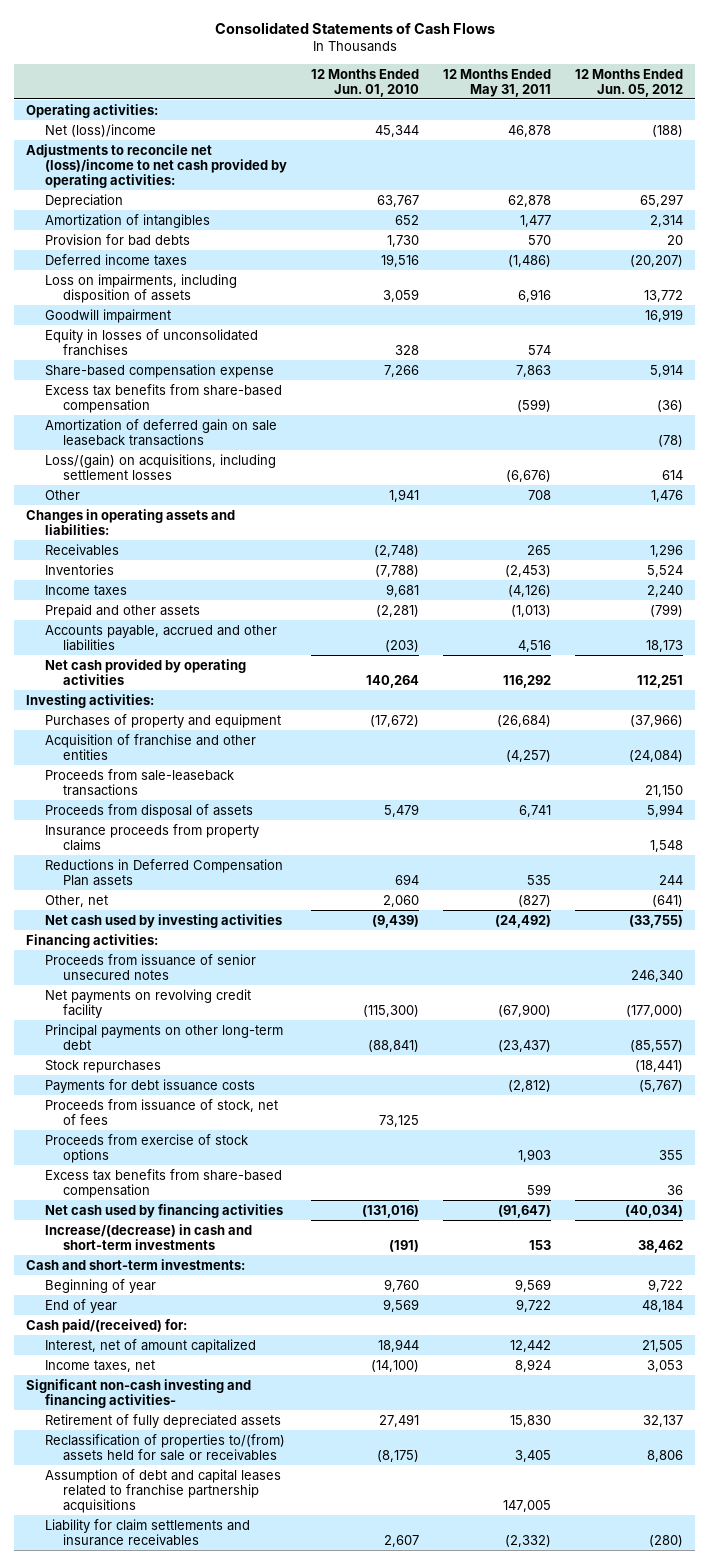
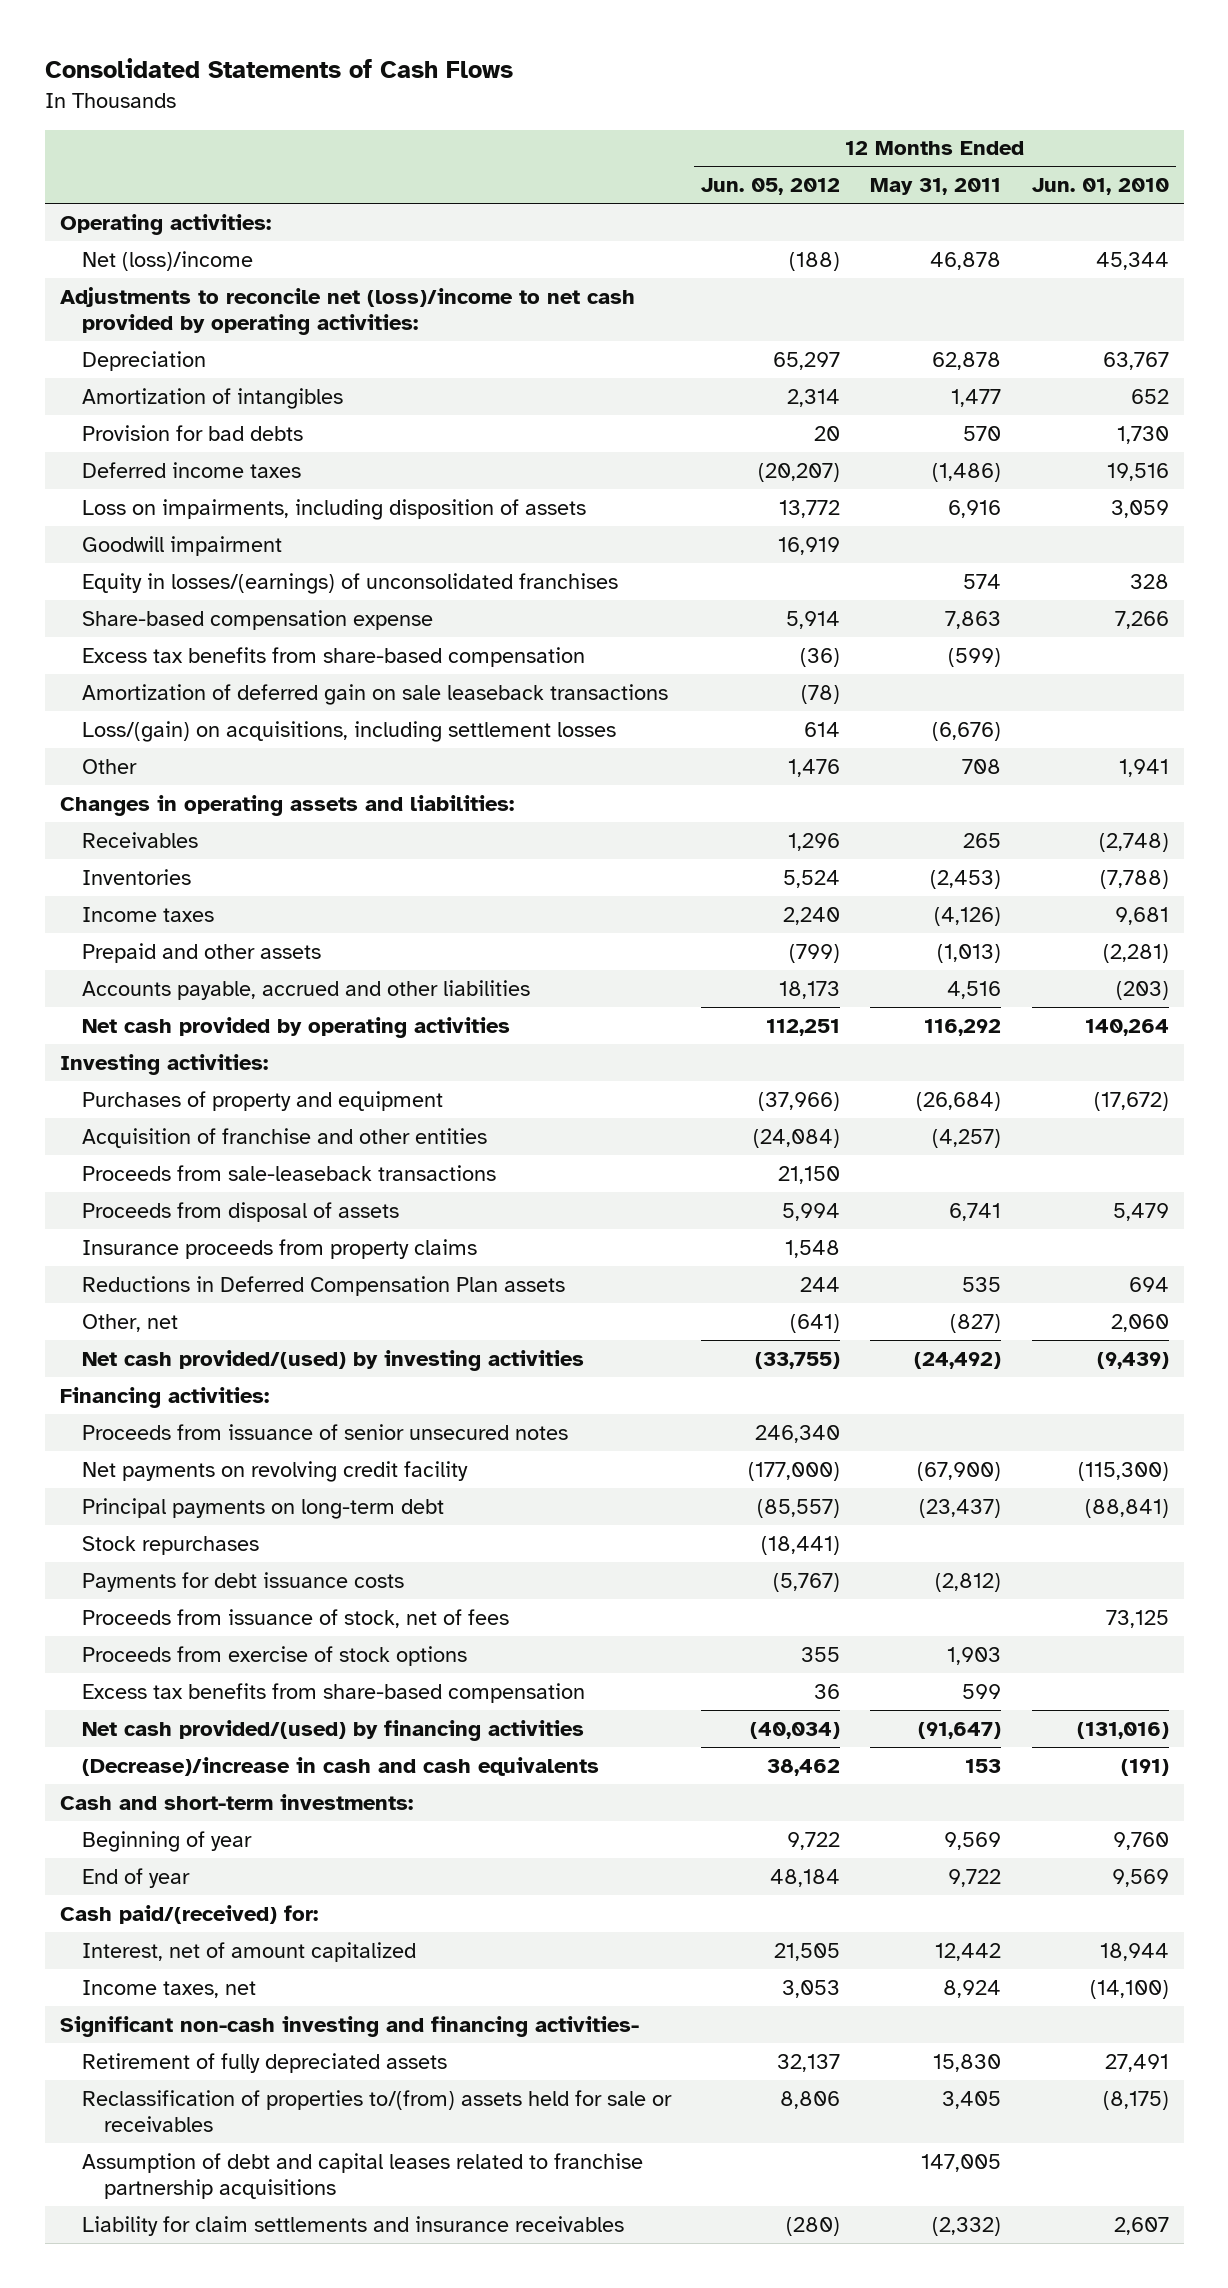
[44,328,258,356] Equity in losses of unconsolidated franchises -> [82,572,619,594] Equity in losses/(earnings) of unconsolidated franchises
[44,913,282,928] Net cash used by investing activities -> [82,1349,585,1371] Net cash provided/(used) by investing activities
[44,1023,283,1050] Principal payments on other long-term debt -> [82,1497,445,1519] Principal payments on long-term debt
[44,1203,283,1218] Net cash used by financing activities -> [82,1719,585,1741] Net cash provided/(used) by financing activities
[44,1223,252,1250] Increase/(decrease) in cash and short-term investments -> [82,1756,600,1776] (Decrease)/increase in cash and cash equivalents

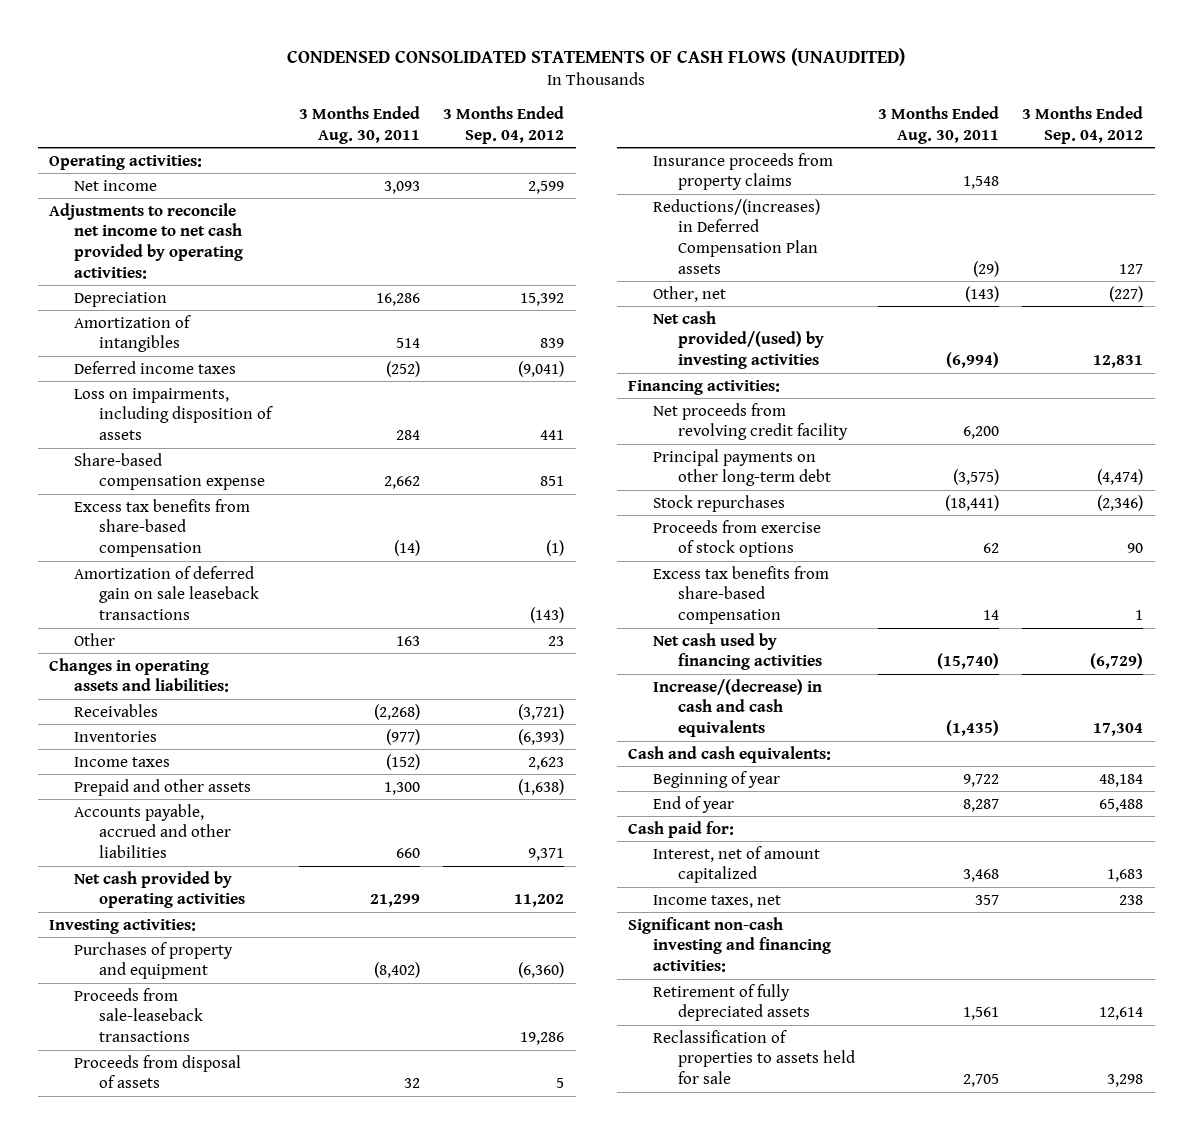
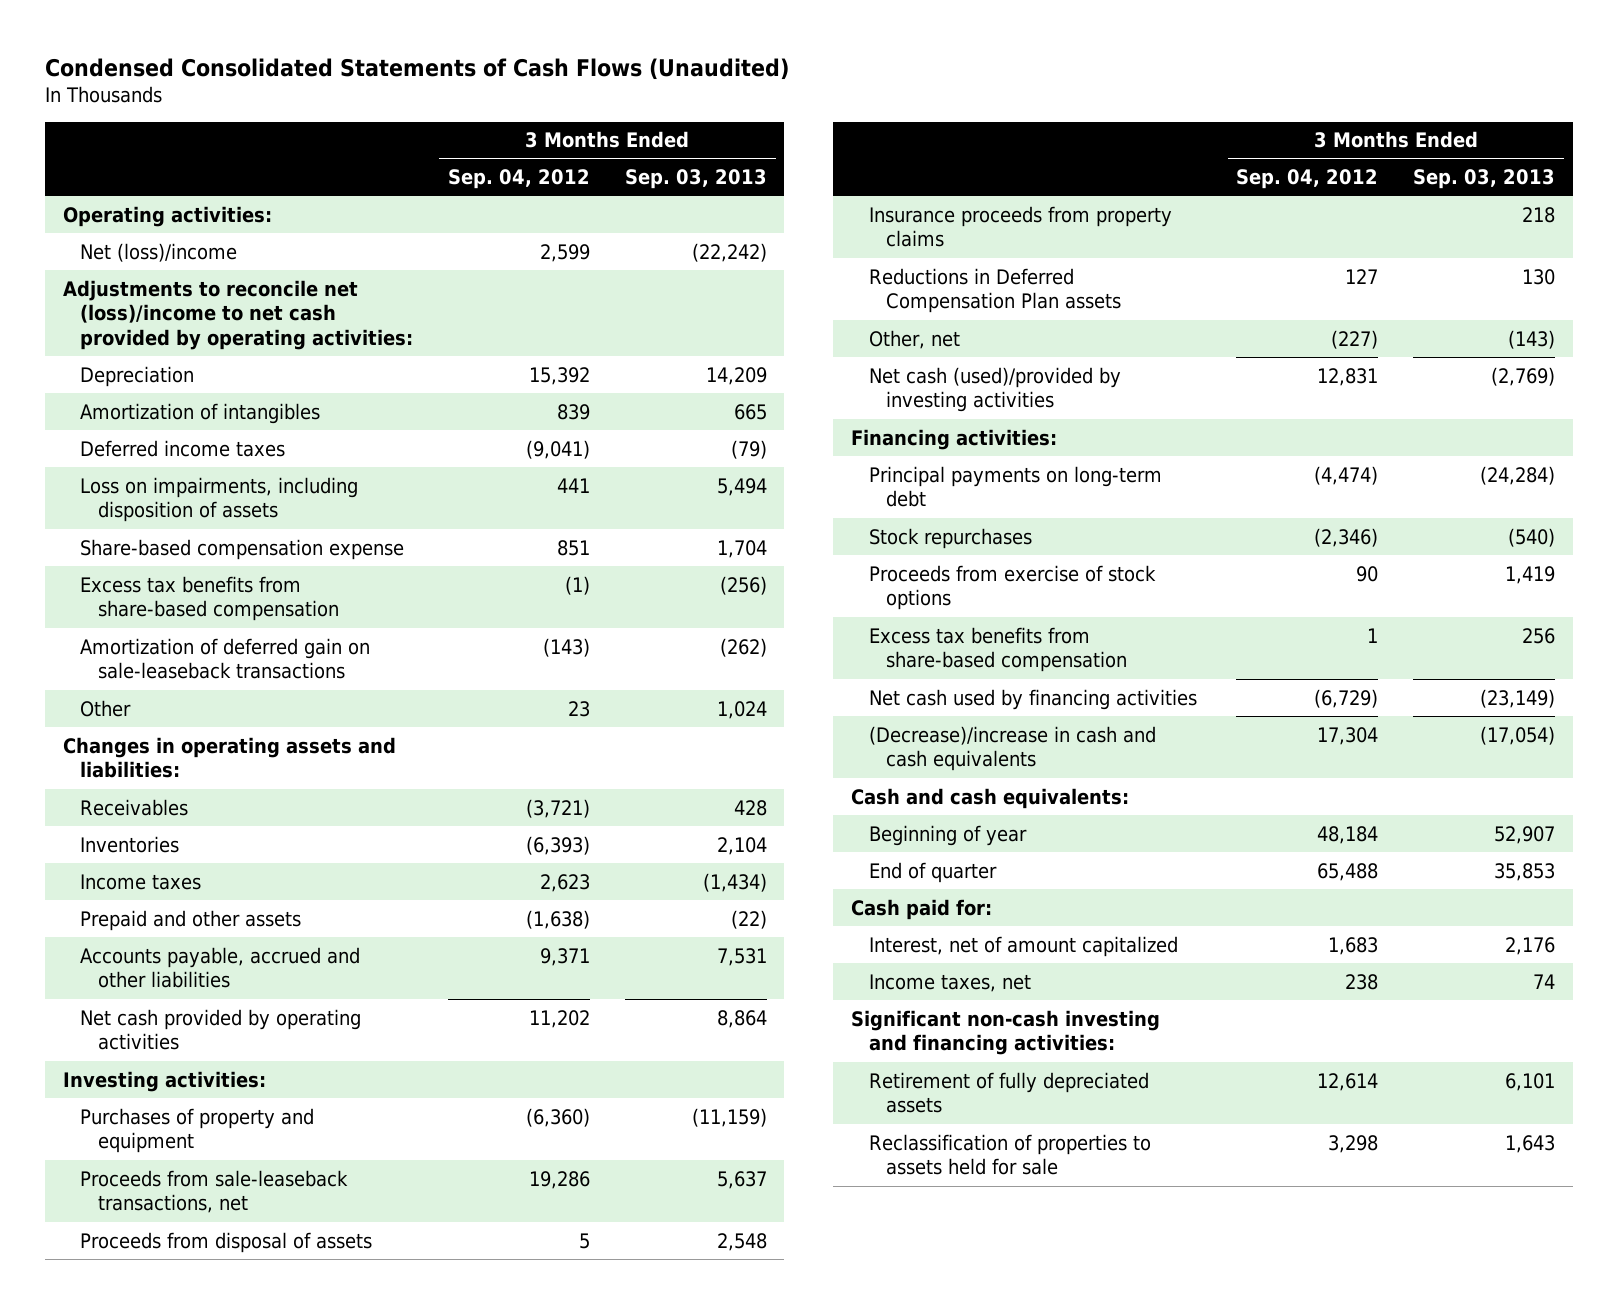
[287,48,906,67] CONDENSED CONSOLIDATED STATEMENTS OF CASH FLOWS (UNAUDITED) -> [45,57,790,80] Condensed Consolidated Statements of Cash Flows (Unaudited)
[299,106,421,144] 3 Months Ended Aug. 30, 2011 -> none
none -> [624,169,767,190] Sep. 03, 2013
[74,179,158,191] Net income -> [80,242,238,262] Net (loss)/income
[49,202,244,279] Adjustments to reconcile net income to net cash provided by operating activities: -> [62,279,414,351] Adjustments to reconcile net (loss)/income to net cash provided by operating activities:
[74,565,260,620] Amortization of deferred gain on sale leaseback transactions -> [80,637,371,680] Amortization of deferred gain on sale-leaseback transactions
[74,987,204,1042] Proceeds from sale-leaseback transactions -> [80,1169,349,1214] Proceeds from sale-leaseback transactions, net
[653,198,821,274] Reductions/(increases) in Deferred Compensation Plan assets -> [868,267,1122,314] Reductions in Deferred Compensation Plan assets
[653,310,825,369] Net cash provided/(used) by investing activities -> [868,366,1121,413] Net cash (used)/provided by investing activities
[653,402,849,441] Net proceeds from revolving credit facility -> none
[653,448,832,487] Principal payments on other long-term debt -> [868,465,1162,508] Principal payments on long-term debt
[653,678,823,737] Increase/(decrease) in cash and cash equivalents -> [868,725,1156,772] (Decrease)/increase in cash and cash equivalents
[653,795,735,813] End of year -> [868,861,997,883] End of quarter

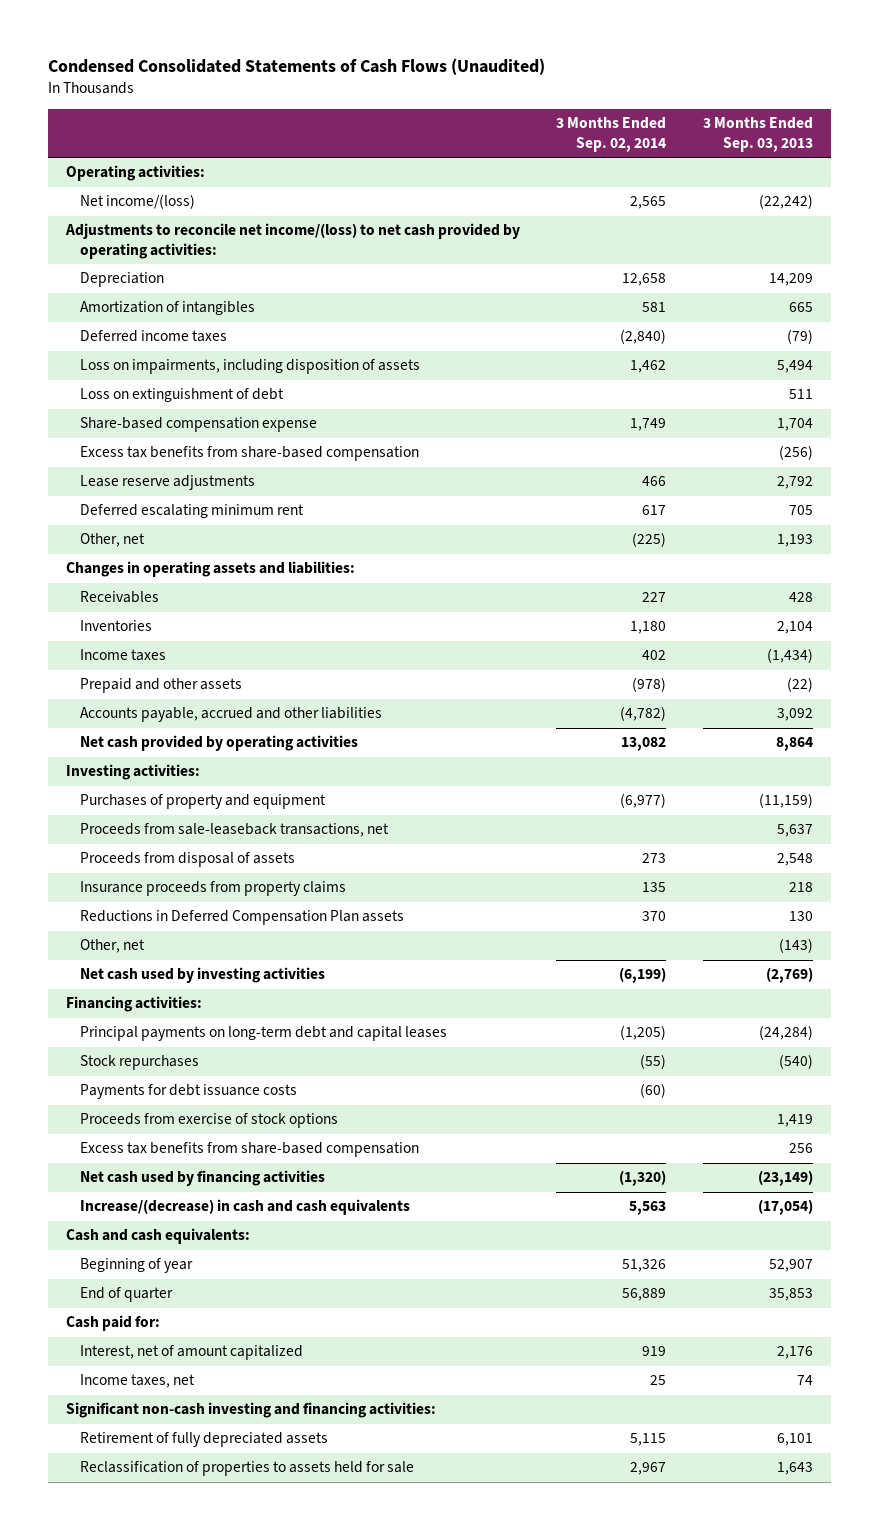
[448,169,591,190] Sep. 04, 2012 -> none
none -> [556,117,667,153] 3 Months Ended Sep. 02, 2014
[80,242,238,262] Net (loss)/income -> [80,194,196,210] Net income/(loss)
[62,279,414,351] Adjustments to reconcile net (loss)/income to net cash provided by operating activities: -> [64,223,520,260] Adjustments to reconcile net income/(loss) to net cash provided by operating activities:
none -> [80,388,285,403] Loss on extinguishment of debt
[80,637,371,680] Amortization of deferred gain on sale-leaseback transactions -> none
none -> [80,475,256,491] Lease reserve adjustments
none -> [80,504,305,519] Deferred escalating minimum rent
[80,699,132,717] Other -> [80,533,146,548] Other, net
[716,700,767,719] 1,024 -> [776,534,813,548] 1,193
[716,947,767,966] 7,531 -> [776,708,813,722] 3,092
[868,366,1121,413] Net cash (used)/provided by investing activities -> [80,967,326,984] Net cash used by investing activities
[868,465,1162,508] Principal payments on long-term debt -> [80,1026,448,1042] Principal payments on long-term debt and capital leases
none -> [80,1084,298,1100] Payments for debt issuance costs
[868,725,1156,772] (Decrease)/increase in cash and cash equivalents -> [80,1199,411,1216] Increase/(decrease) in cash and cash equivalents

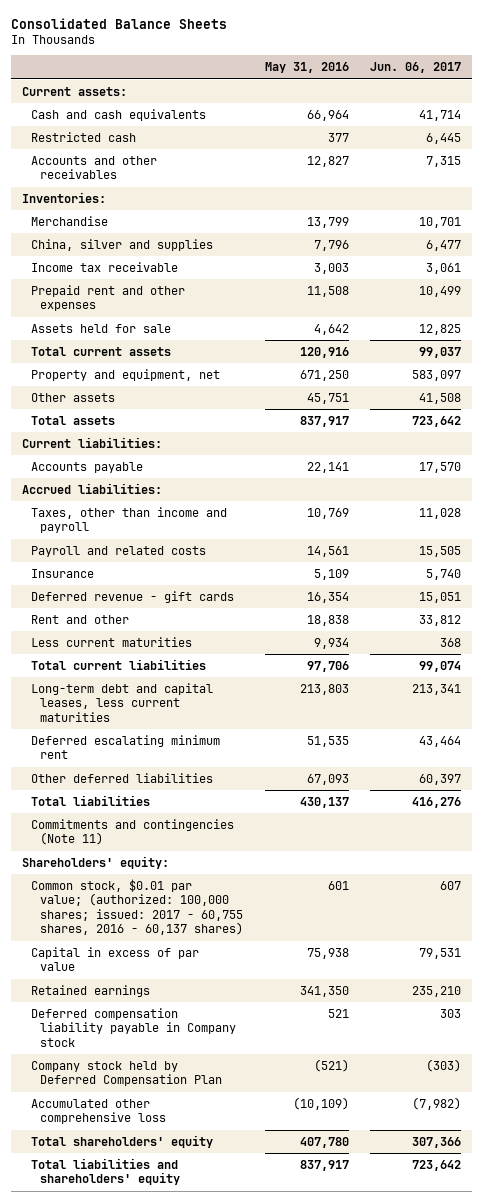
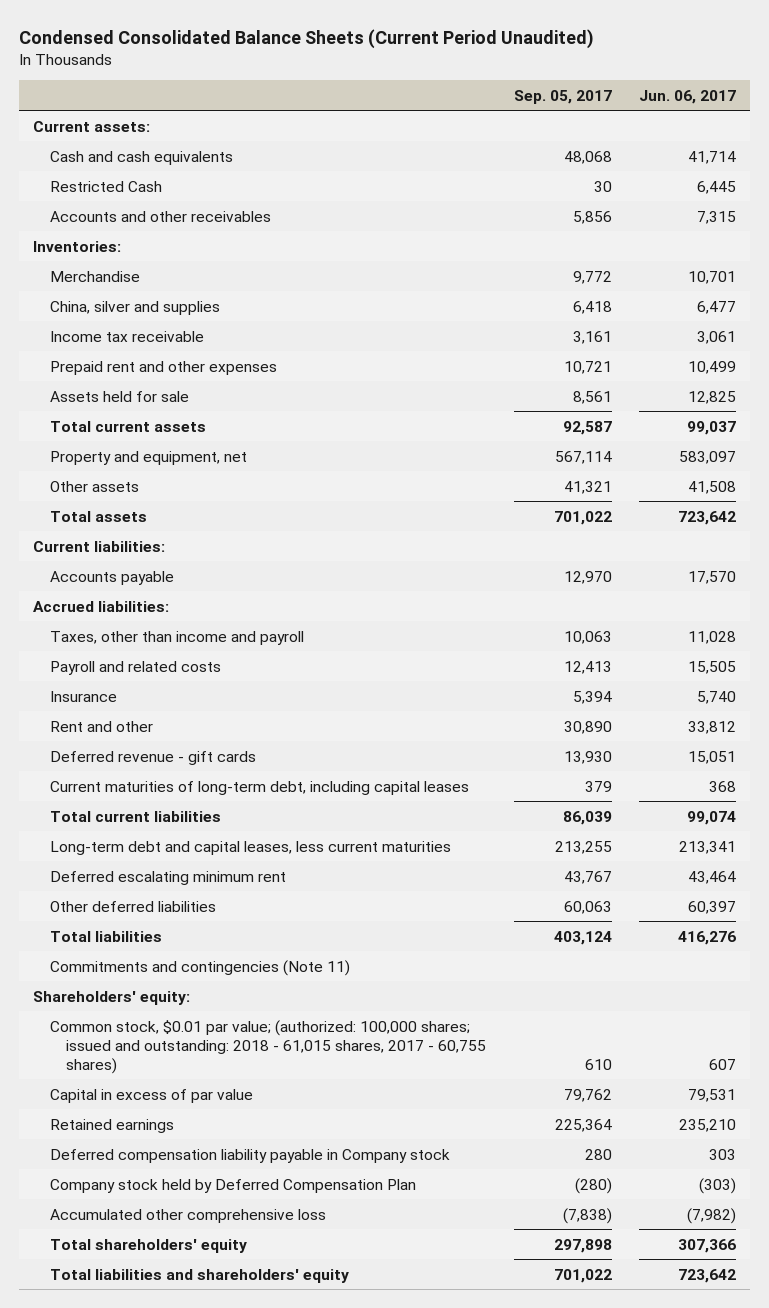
[11,17,228,29] Consolidated Balance Sheets -> [19,28,595,49] Condensed Consolidated Balance Sheets (Current Period Unaudited)
[264,62,349,74] May 31, 2016 -> none
none -> [513,89,612,104] Sep. 05, 2017
[31,131,137,142] Restricted cash -> [49,180,162,192] Restricted Cash
[31,590,235,603] Deferred revenue - gift cards -> [49,750,256,765] Deferred revenue - gift cards
[31,636,193,647] Less current maturities -> [49,780,469,795] Current maturities of long-term debt, including capital leases
[31,878,244,936] Common stock, $0.01 par value; (authorized: 100,000 shares; issued: 2017 - 60,755 shares, 2016 - 60,137 shares) -> [49,1019,487,1074] Common stock, $0.01 par value; (authorized: 100,000 shares; issued and outstanding: 2018 - 61,015 shares, 2017 - 60,755 shares)

